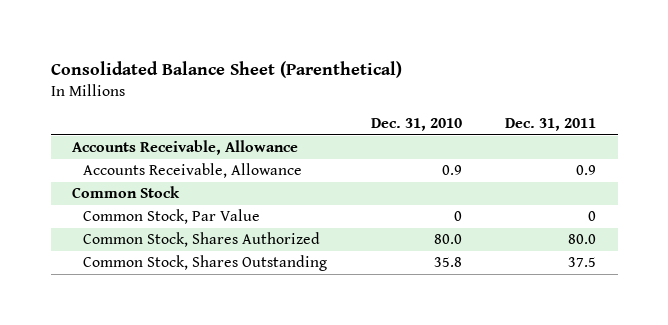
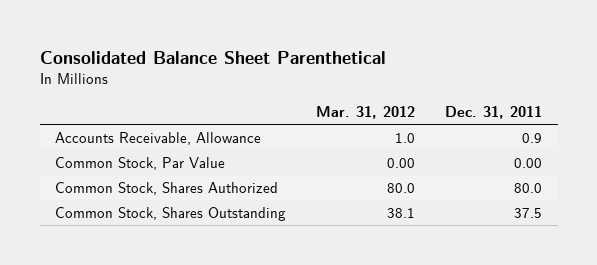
[50,61,402,79] Consolidated Balance Sheet (Parenthetical) -> [39,50,386,64] Consolidated Balance Sheet Parenthetical
[370,118,462,132] Dec. 31, 2010 -> none
none -> [316,106,416,120] Mar. 31, 2012
[72,140,299,156] Accounts Receivable, Allowance -> none
[72,186,181,199] Common Stock -> none
[588,211,597,222] 0 -> [514,157,543,168] 0.00

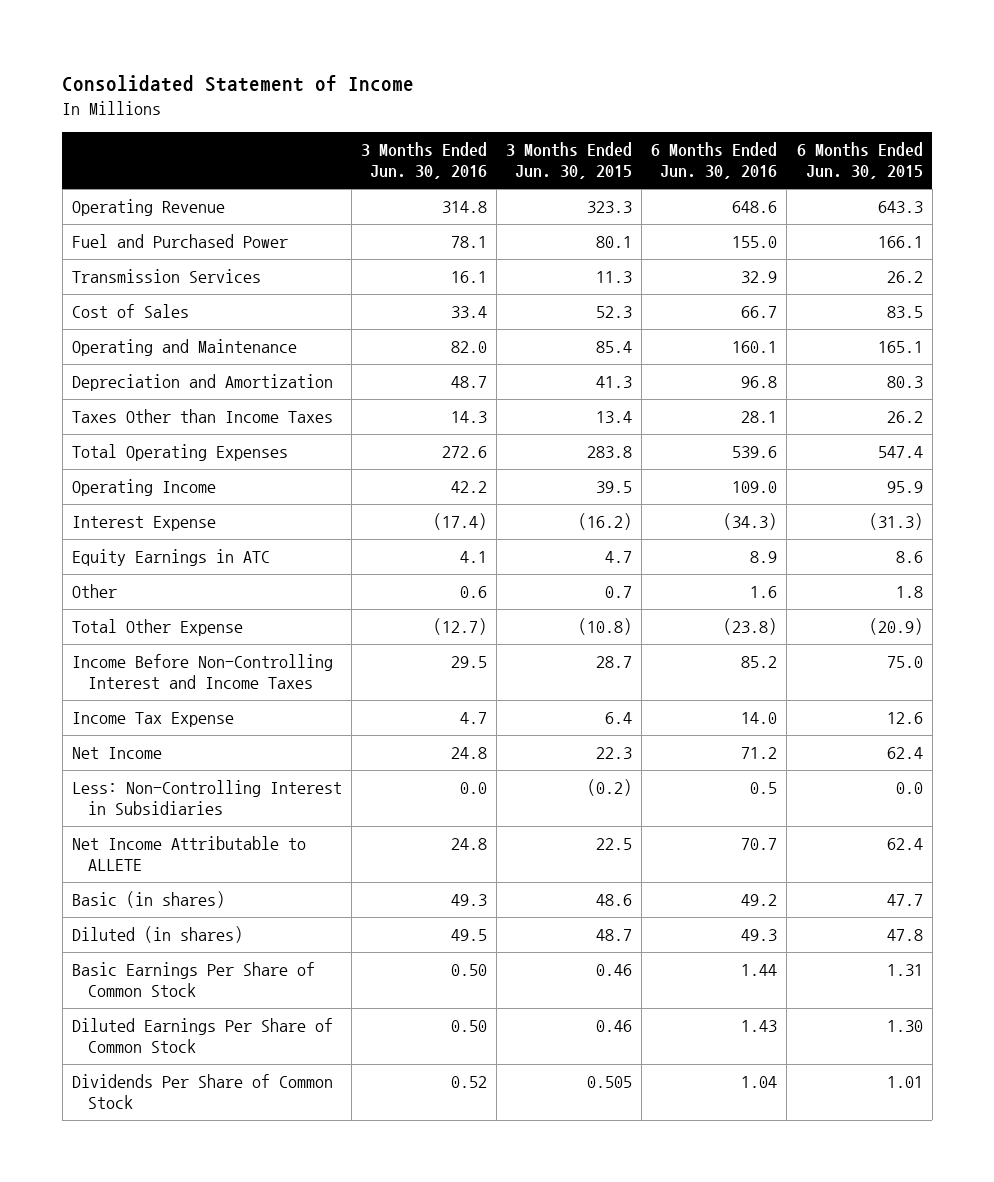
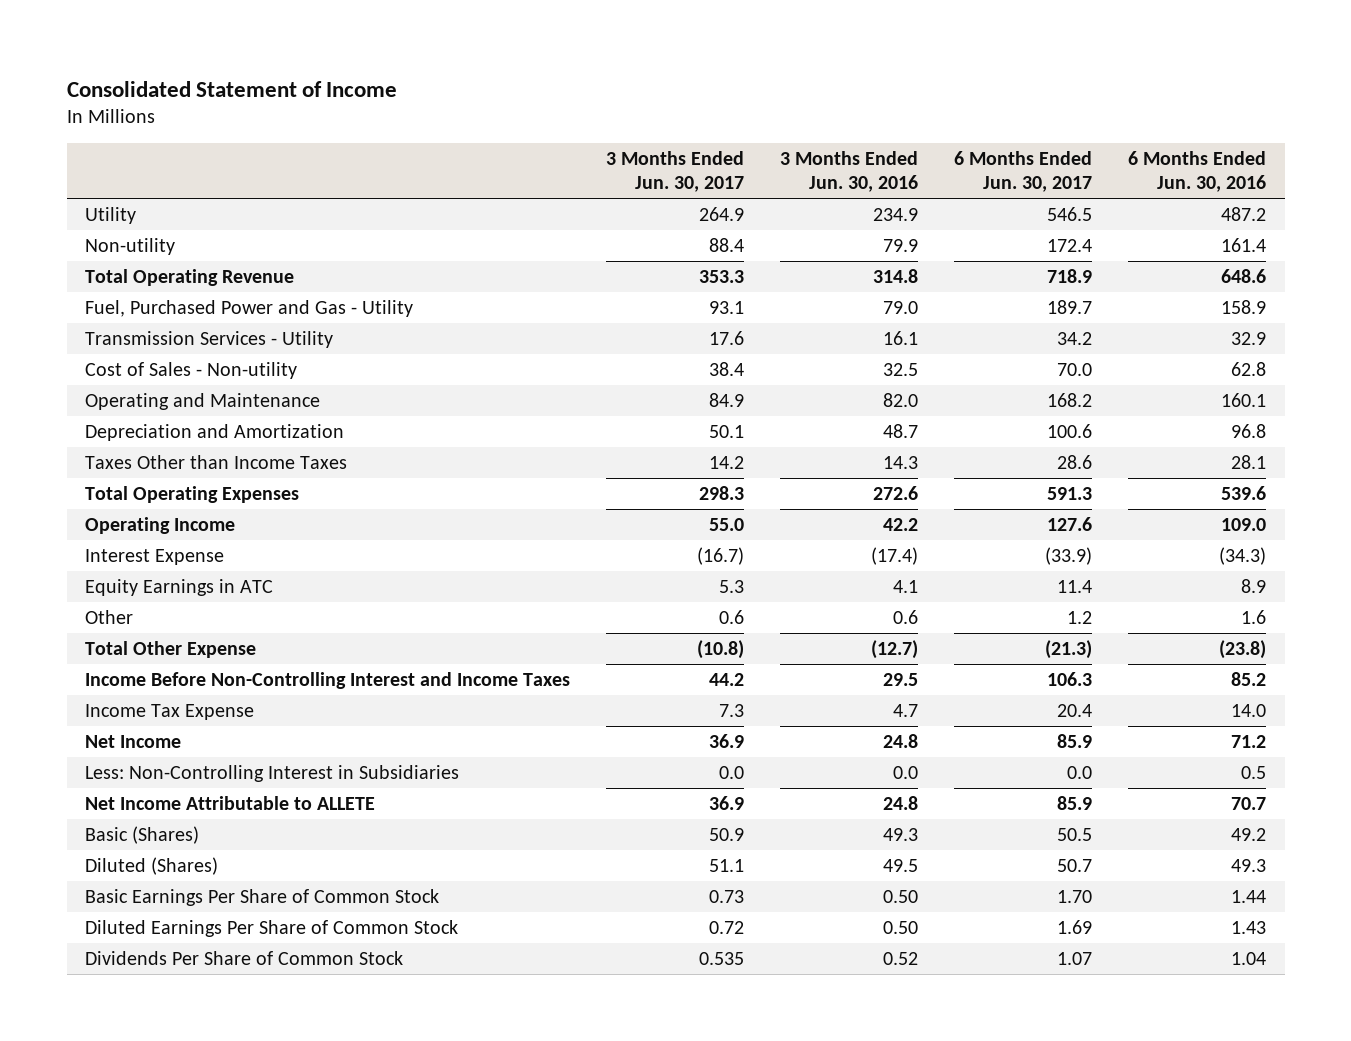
[506,142,633,180] 3 Months Ended Jun. 30, 2015 -> none
[796,142,923,180] 6 Months Ended Jun. 30, 2015 -> none
none -> [605,150,744,193] 3 Months Ended Jun. 30, 2017
none -> [954,150,1093,193] 6 Months Ended Jun. 30, 2017
none -> [84,206,136,224] Utility
none -> [84,237,175,255] Non-utility
[71,199,225,217] Operating Revenue -> [84,268,294,286] Total Operating Revenue
[71,234,288,249] Fuel and Purchased Power -> [84,299,413,317] Fuel, Purchased Power and Gas - Utility
[450,236,487,249] 78.1 -> [883,300,919,314] 79.0
[732,236,778,249] 155.0 -> [1221,299,1267,314] 158.9
[71,269,261,284] Transmission Services -> [84,330,333,348] Transmission Services - Utility
[71,304,189,319] Cost of Sales -> [84,361,297,379] Cost of Sales - Non-utility
[450,306,487,319] 33.4 -> [883,362,919,376] 32.5
[741,306,778,319] 66.7 -> [1231,361,1267,376] 62.8
[71,891,225,909] Basic (in shares) -> [84,825,199,844] Basic (Shares)
[71,926,243,944] Diluted (in shares) -> [84,856,218,875] Diluted (Shares)

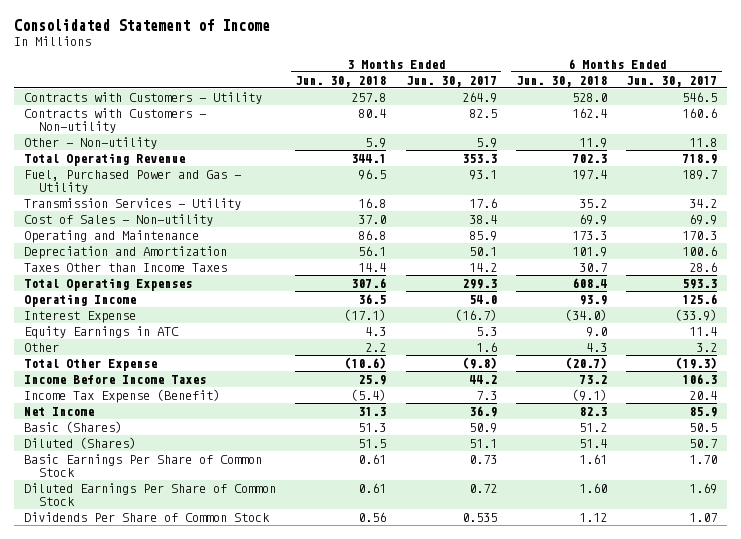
[780,150,919,193] 3 Months Ended Jun. 30, 2016 -> none
[1128,150,1267,193] 6 Months Ended Jun. 30, 2016 -> none
none -> [295,75,387,87] Jun. 30, 2018
none -> [515,75,607,87] Jun. 30, 2018
[84,206,136,224] Utility -> [24,91,263,104] Contracts with Customers - Utility
[84,237,175,255] Non-utility -> [24,107,207,133] Contracts with Customers - Non-utility
[708,237,744,252] 88.4 -> [468,108,497,118] 82.5
[1047,238,1093,252] 172.4 -> [682,107,718,118] 160.6
none -> [24,136,158,149] Other - Non-utility
[1057,362,1093,376] 70.0 -> [689,213,718,225] 69.9
[708,392,744,407] 84.9 -> [468,230,497,241] 85.9
[1047,392,1093,407] 168.2 -> [682,230,718,240] 170.3
[698,485,744,500] 298.3 -> [461,278,497,289] 299.3
[1047,486,1093,500] 591.3 -> [682,278,718,289] 593.3
[708,517,744,531] 55.0 -> [468,294,497,304] 54.0
[1047,516,1093,531] 127.6 -> [682,293,718,304] 125.6
[718,609,744,624] 0.6 -> [475,341,497,352] 1.6
[1067,610,1093,624] 1.2 -> [696,342,718,352] 3.2
[696,639,744,659] (10.8) -> [461,356,497,369] (9.8)
[1045,639,1093,659] (21.3) -> [675,356,718,369] (19.3)
[84,671,570,689] Income Before Non-Controlling Interest and Income Taxes -> [24,374,207,384] Income Before Income Taxes
[84,703,254,720] Income Tax Expense -> [24,388,221,403] Income Tax Expense (Benefit)
[84,764,459,782] Less: Non-Controlling Interest in Subsidiaries -> none
[84,795,375,810] Net Income Attributable to ALLETE -> none

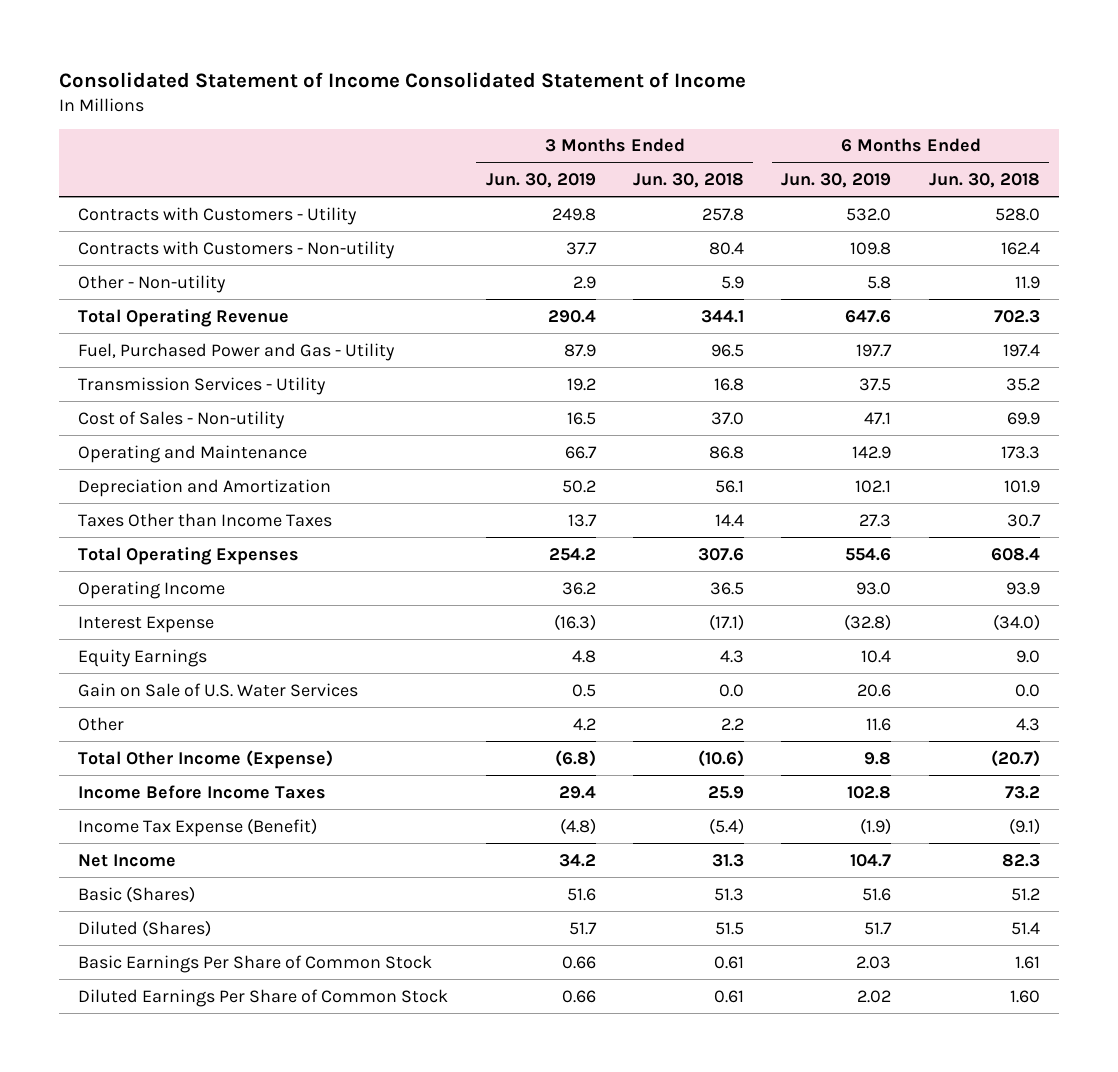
[14,19,271,32] Consolidated Statement of Income -> [59,71,747,88] Consolidated Statement of Income Consolidated Statement of Income
[405,75,497,87] Jun. 30, 2017 -> none
[626,75,718,87] Jun. 30, 2017 -> none
none -> [485,173,596,189] Jun. 30, 2019
none -> [781,173,892,189] Jun. 30, 2019
[24,325,180,339] Equity Earnings in ATC -> [78,648,208,667] Equity Earnings
none -> [78,682,359,697] Gain on Sale of U.S. Water Services
[24,358,158,371] Total Other Expense -> [78,749,334,769] Total Other Income (Expense)
[24,511,271,522] Dividends Per Share of Common Stock -> none

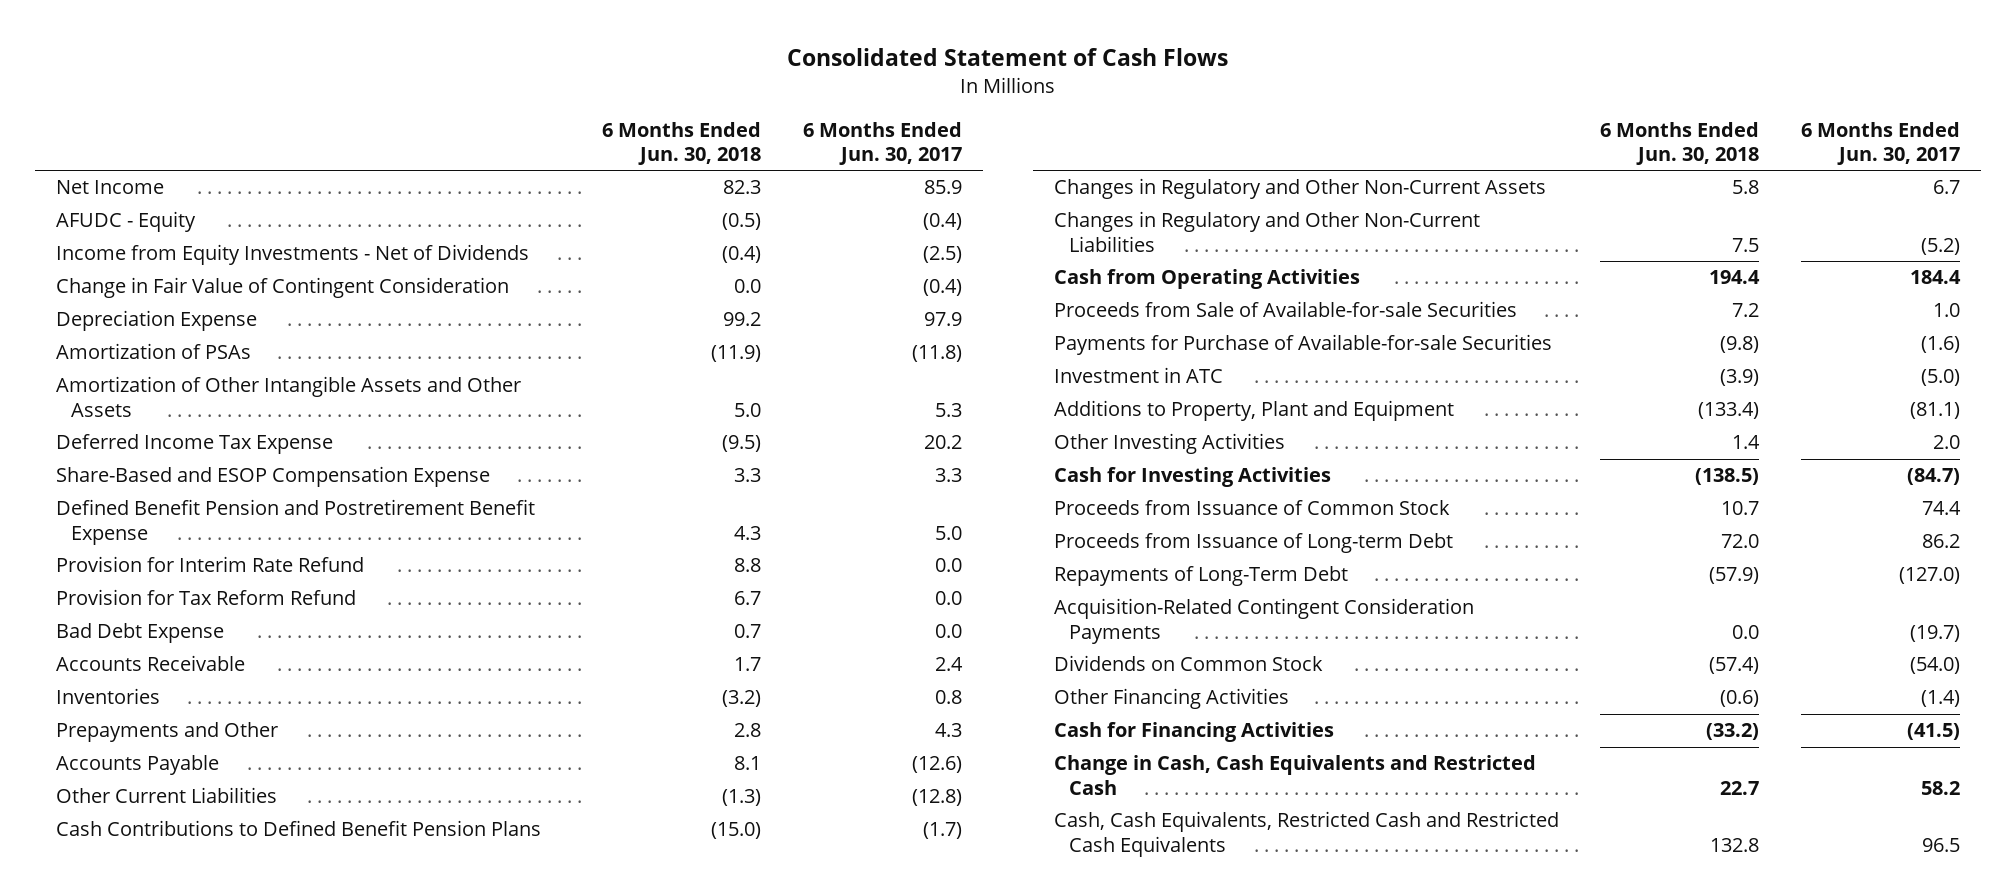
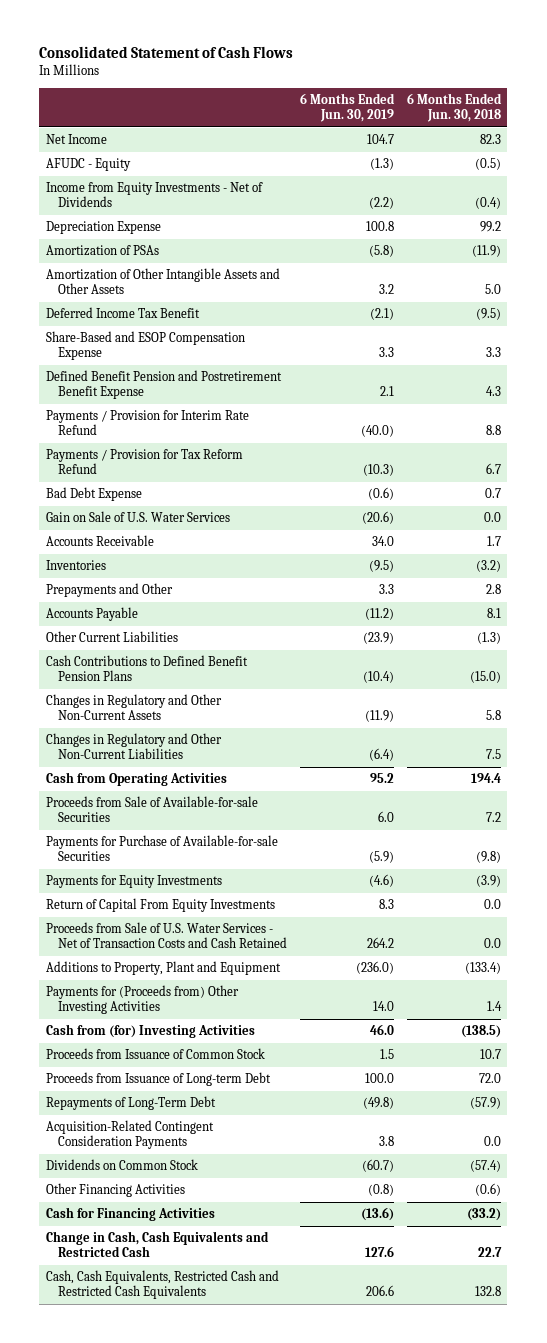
[803,121,963,166] 6 Months Ended Jun. 30, 2017 -> none
none -> [299,92,395,123] 6 Months Ended Jun. 30, 2019
[55,277,509,299] Change in Fair Value of Contingent Consideration -> none
[55,434,333,455] Deferred Income Tax Expense -> [45,307,200,319] Deferred Income Tax Benefit
[55,556,364,573] Provision for Interim Rate Refund -> [45,410,249,436] Payments / Provision for Interim Rate Refund
[55,589,356,606] Provision for Tax Reform Refund -> [45,449,243,475] Payments / Provision for Tax Reform Refund
none -> [45,511,230,523] Gain on Sale of U.S. Water Services
[1053,367,1223,384] Investment in ATC -> [45,875,222,889] Payments for Equity Investments
none -> [45,898,275,913] Return of Capital From Equity Investments
none -> [45,922,287,949] Proceeds from Sale of U.S. Water Services - Net of Transaction Costs and Cash Retained
[1053,433,1285,455] Other Investing Activities -> none
none -> [45,985,239,1015] Payments for (Proceeds from) Other Investing Activities
[1053,467,1331,488] Cash for Investing Activities -> [45,1024,255,1039] Cash from (for) Investing Activities

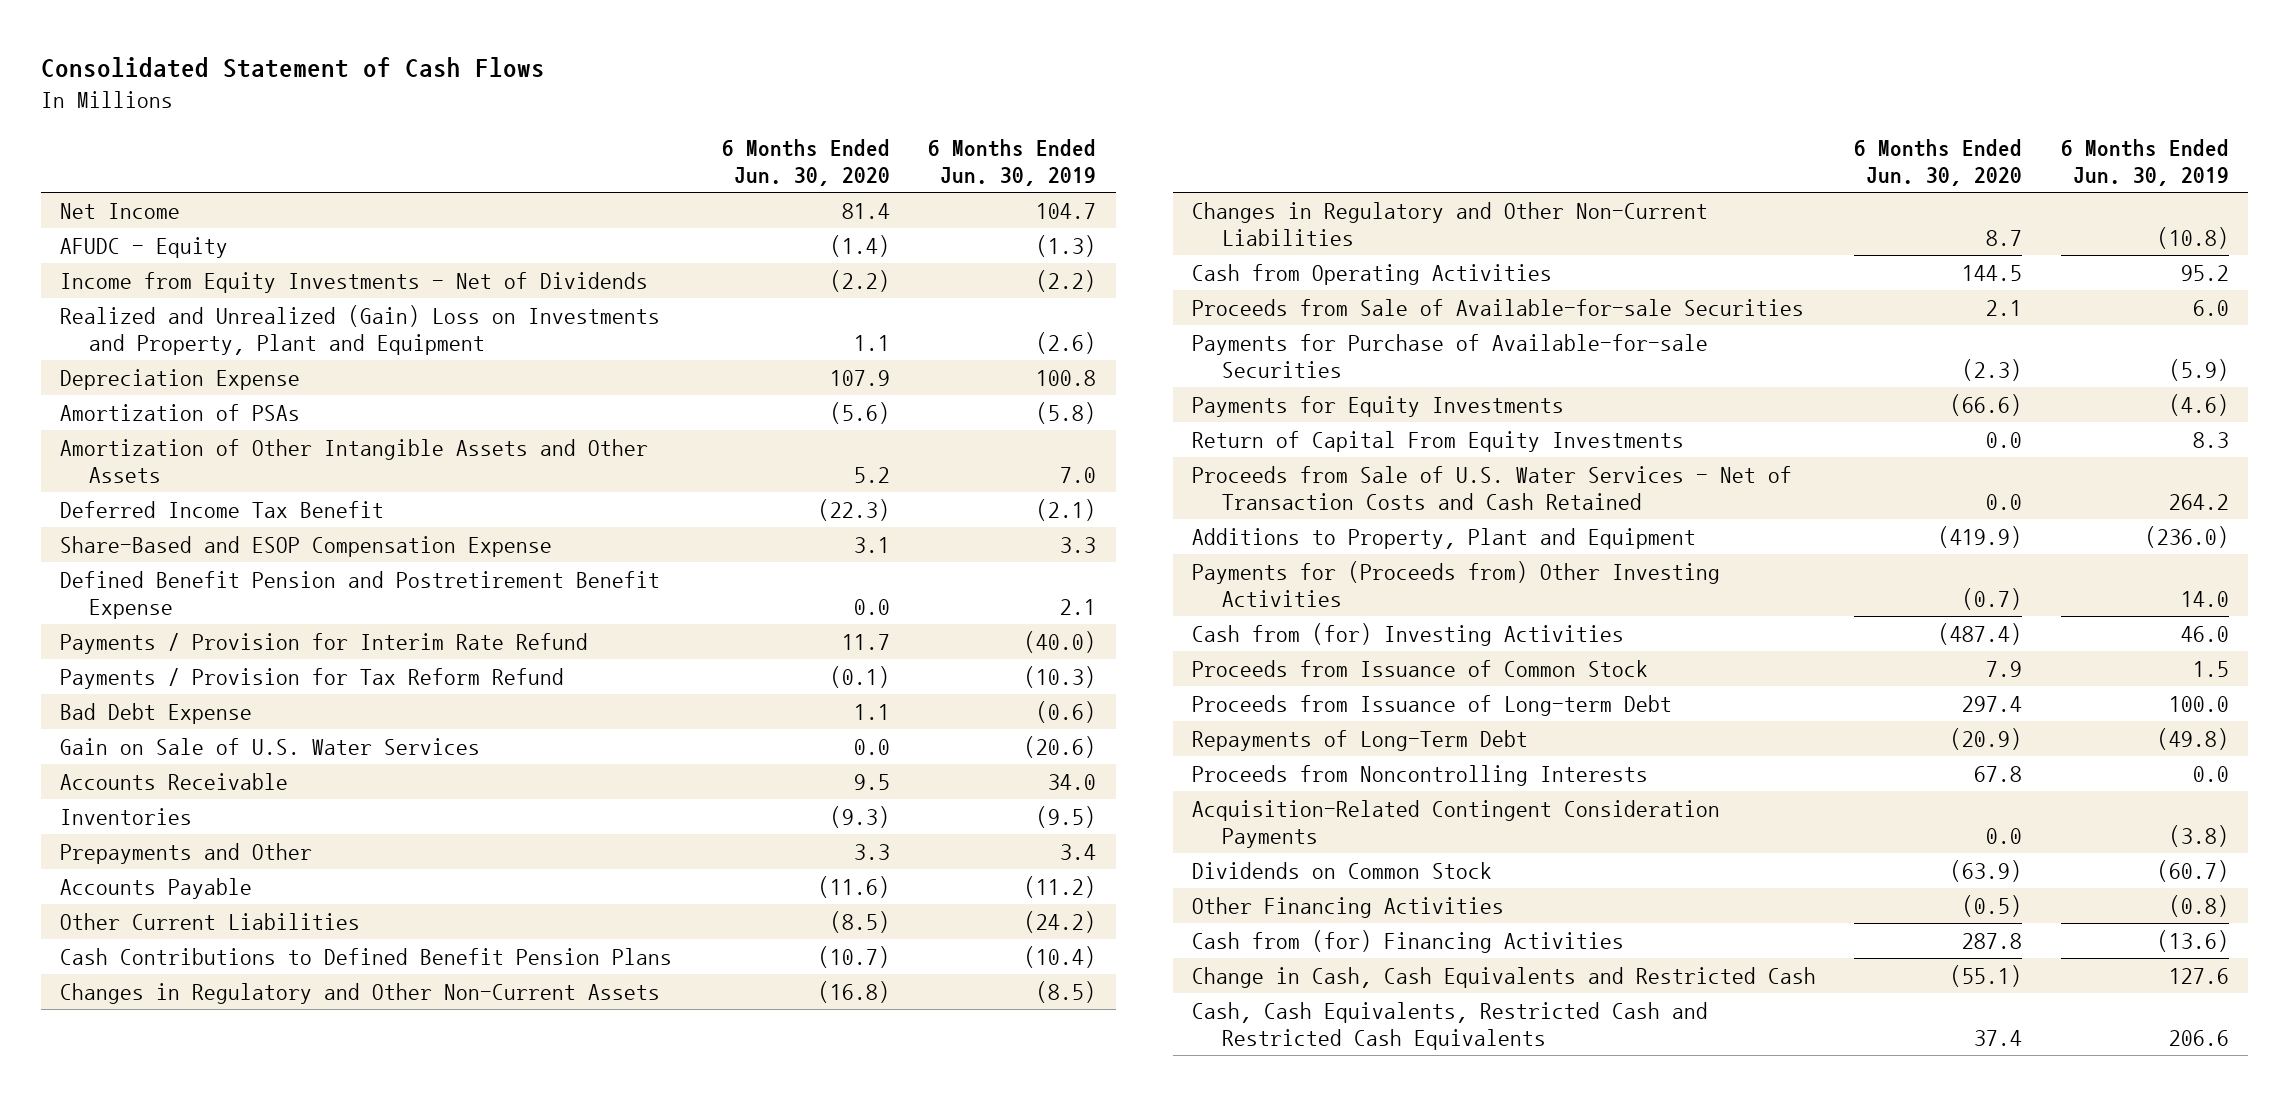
[406,92,502,123] 6 Months Ended Jun. 30, 2018 -> none
none -> [722,138,891,186] 6 Months Ended Jun. 30, 2020
none -> [59,304,660,356] Realized and Unrealized (Gain) Loss on Investments and Property, Plant and Equipment
[378,284,394,295] 3.2 -> [1060,467,1097,484] 7.0
[378,584,394,595] 3.3 -> [1060,843,1097,860] 3.4
[362,632,394,645] (23.9) -> [1024,910,1097,933] (24.2)
[364,710,394,723] (11.9) -> [1036,980,1097,1003] (8.5)
[368,748,394,762] (6.4) -> [2156,227,2229,250] (10.8)
none -> [1192,764,1649,786] Proceeds from Noncontrolling Interests
[378,1136,394,1147] 3.8 -> [2168,825,2229,848] (3.8)
[45,1207,215,1222] Cash for Financing Activities -> [1192,929,1625,953] Cash from (for) Financing Activities

